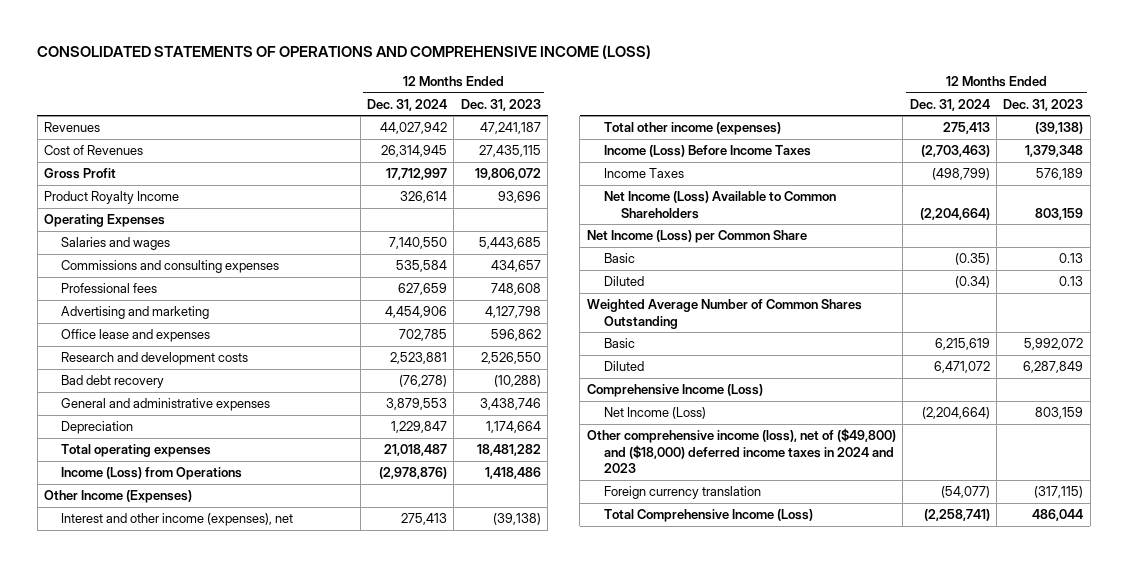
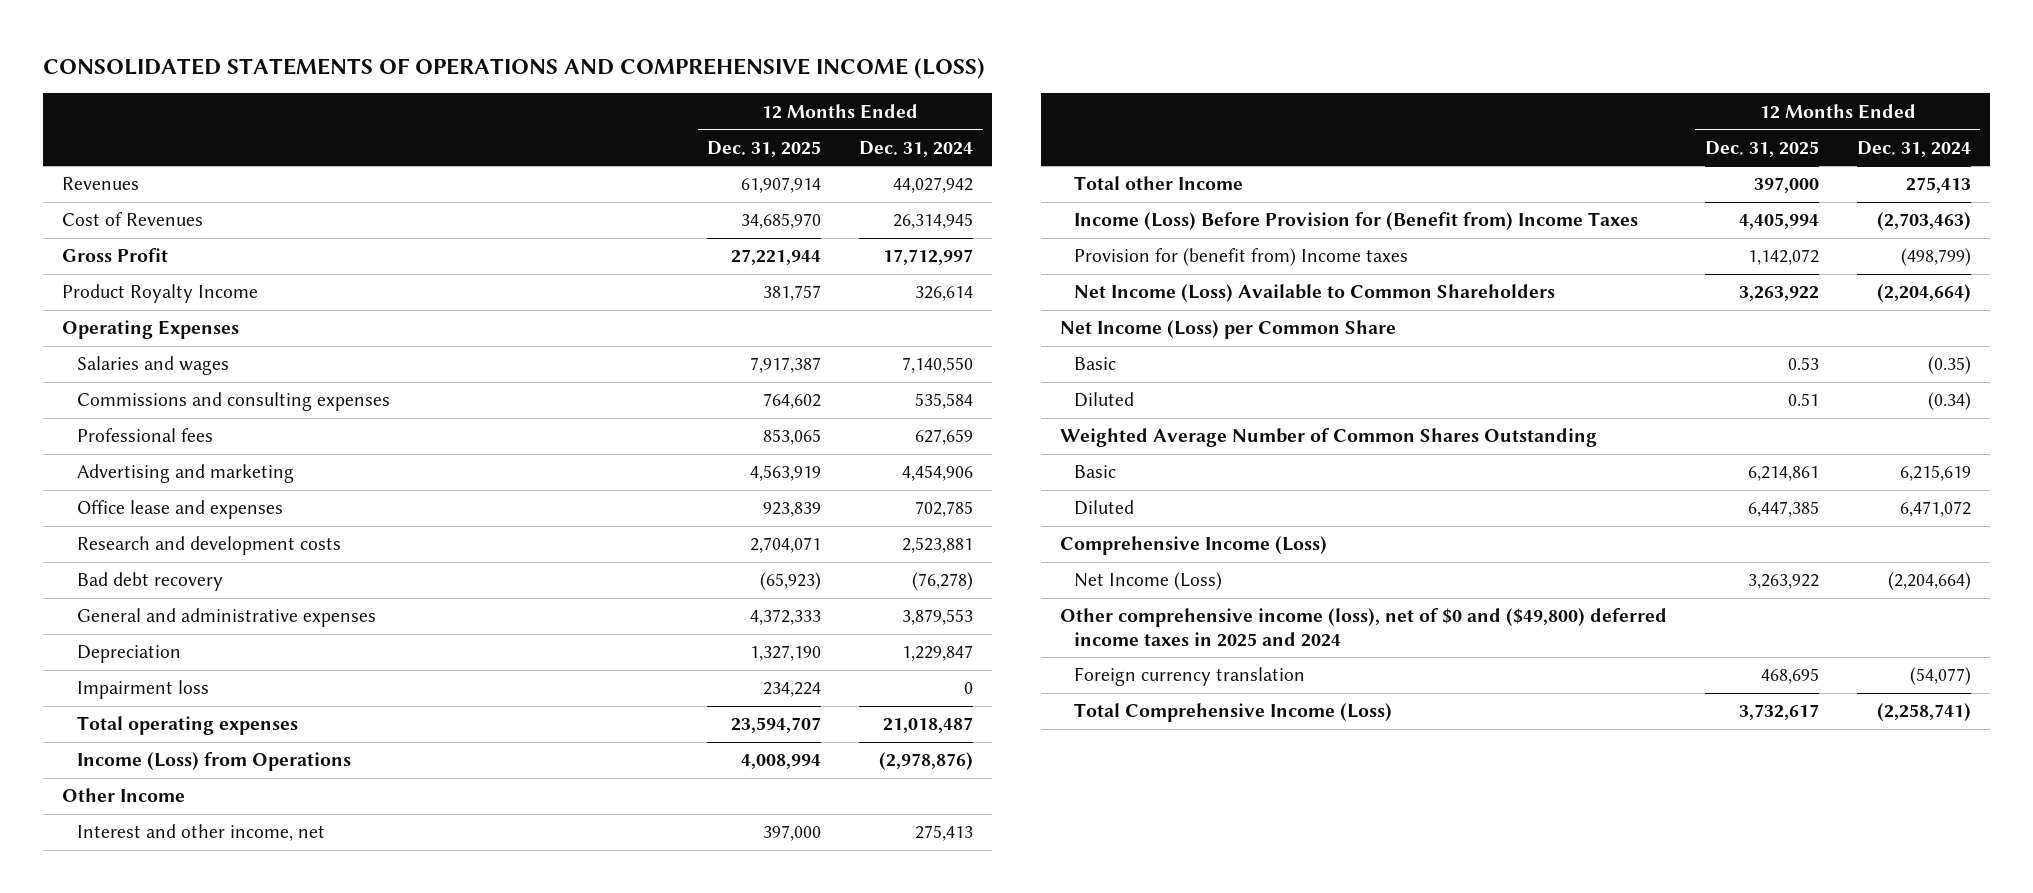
[460,98,541,111] Dec. 31, 2023 -> none
none -> [707,140,822,157] Dec. 31, 2025
none -> [76,680,209,700] Impairment loss
[44,489,193,503] Other Income (Expenses) -> [62,788,186,803] Other Income
[61,512,294,526] Interest and other income (expenses), net -> [76,824,325,842] Interest and other income, net
[603,121,781,135] Total other income (expenses) -> [1074,176,1244,191] Total other Income
[603,144,811,157] Income (Loss) Before Income Taxes -> [1074,212,1639,231] Income (Loss) Before Provision for (Benefit from) Income Taxes
[603,167,684,178] Income Taxes -> [1074,248,1409,267] Provision for (benefit from) Income taxes
[586,427,896,474] Other comprehensive income (loss), net of ($49,800) and ($18,000) deferred income taxes in 2024 and 2023 -> [1060,608,1668,647] Other comprehensive income (loss), net of $0 and ($49,800) deferred income taxes in 2025 and 2024

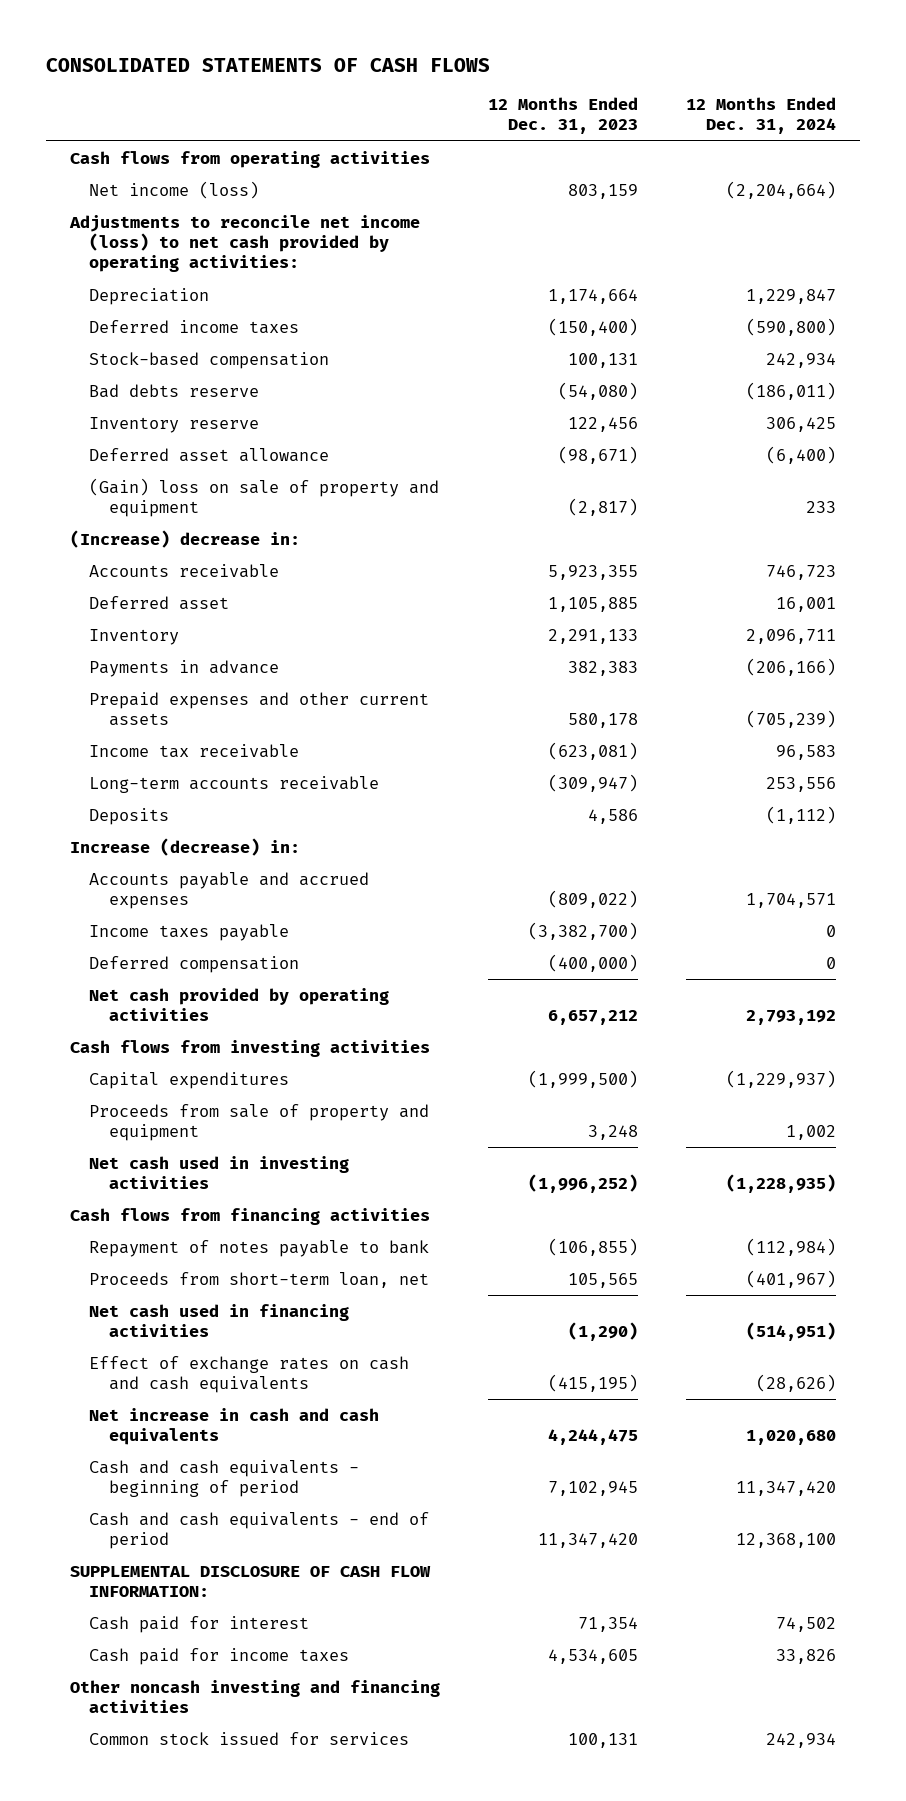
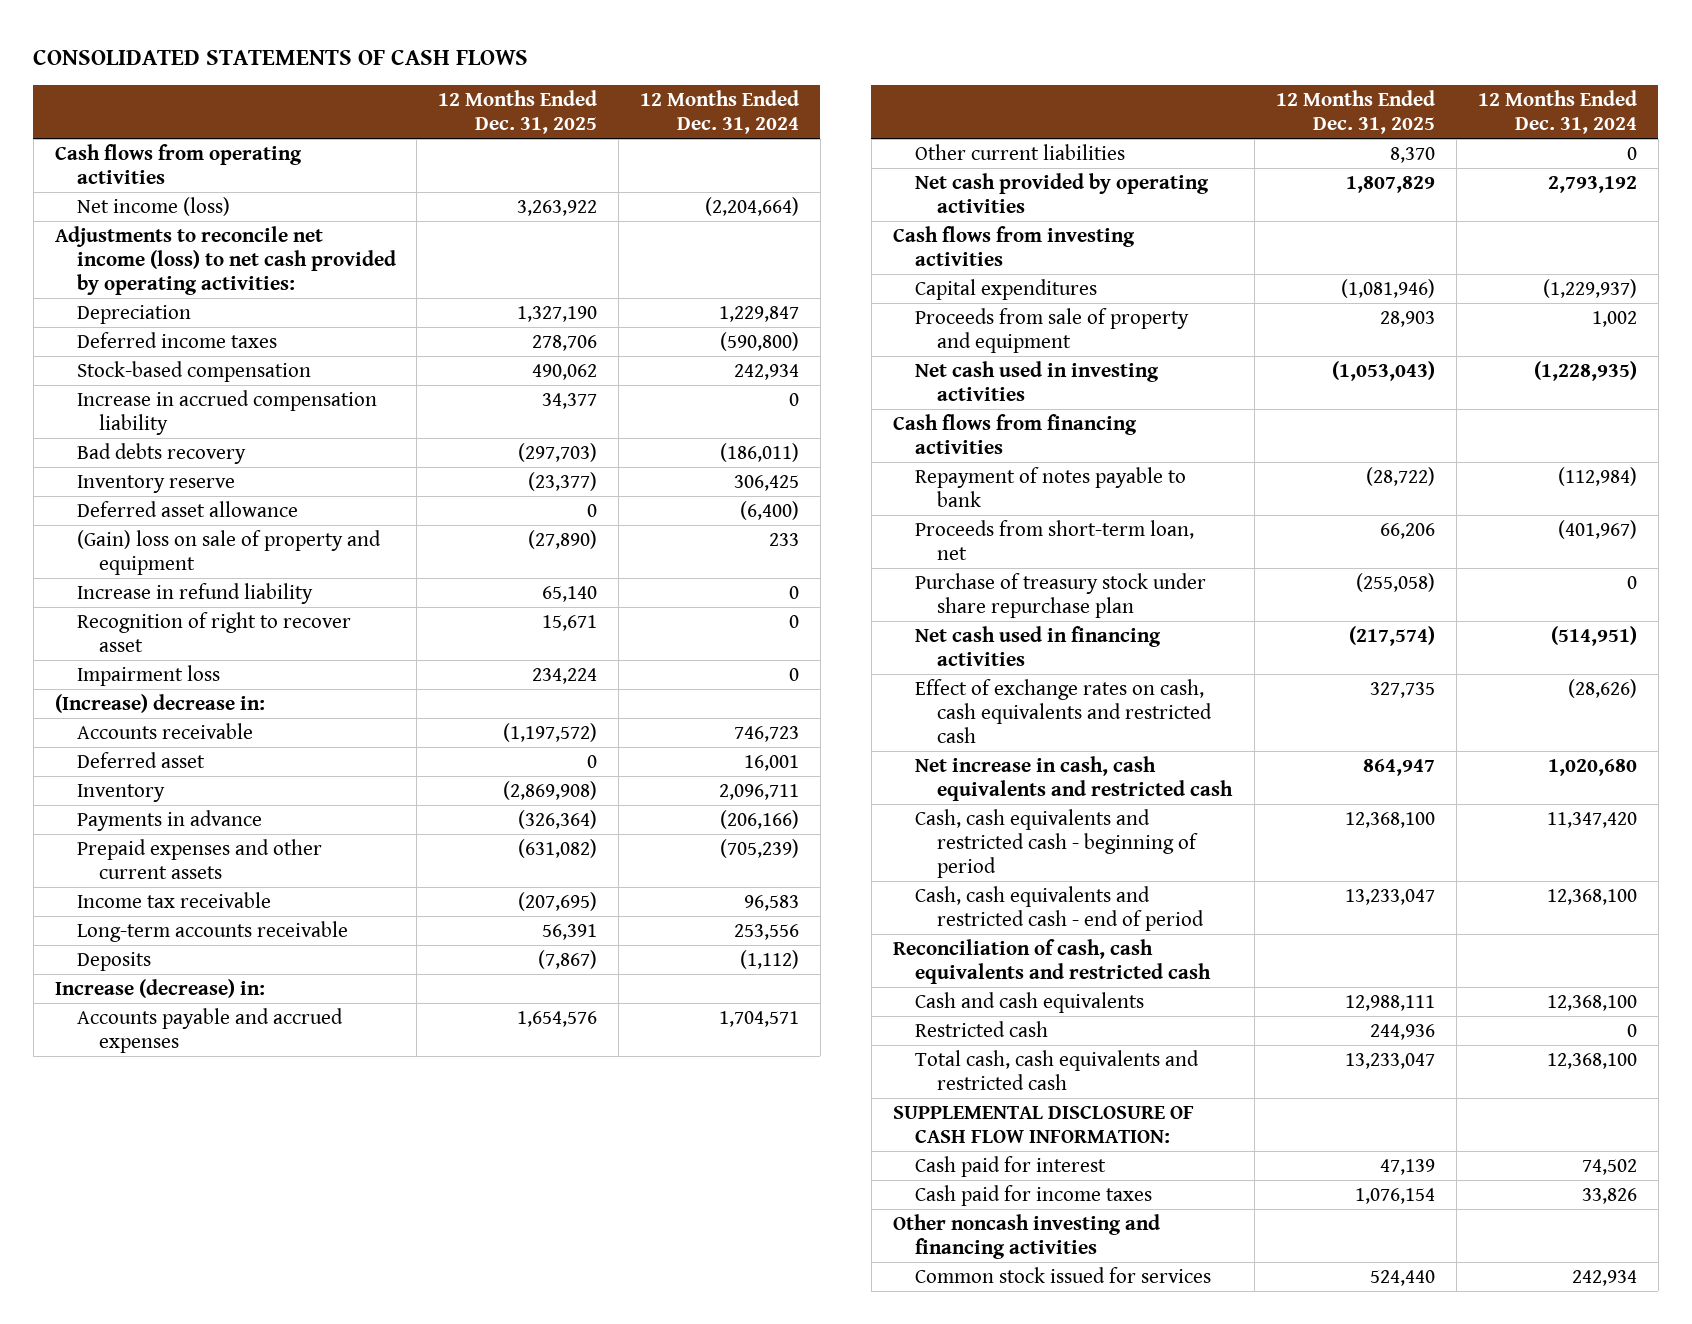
[488,97,639,135] 12 Months Ended Dec. 31, 2023 -> none
none -> [438,90,598,135] 12 Months Ended Dec. 31, 2025
none -> [76,389,377,435] Increase in accrued compensation liability
[89,383,260,398] Bad debts reserve -> [76,442,246,464] Bad debts recovery
none -> [76,582,313,604] Increase in refund liability
none -> [76,611,351,652] Recognition of right to recover asset
none -> [76,664,220,686] Impairment loss
[89,923,290,941] Income taxes payable -> none
[89,955,300,973] Deferred compensation -> none
none -> [914,143,1125,160] Other current liabilities
none -> [914,572,1206,618] Purchase of treasury stock under share repurchase plan
[89,1355,410,1394] Effect of exchange rates on cash and cash equivalents -> [914,678,1212,743] Effect of exchange rates on cash, cash equivalents and restricted cash
[89,1407,380,1446] Net increase in cash and cash equivalents -> [914,755,1233,801] Net increase in cash, cash equivalents and restricted cash
[89,1459,360,1498] Cash and cash equivalents - beginning of period -> [914,808,1198,878] Cash, cash equivalents and restricted cash - beginning of period
[89,1511,430,1550] Cash and cash equivalents - end of period -> [914,885,1204,931] Cash, cash equivalents and restricted cash - end of period
none -> [892,938,1211,984] Reconciliation of cash, cash equivalents and restricted cash
none -> [914,991,1144,1013] Cash and cash equivalents
none -> [914,1020,1048,1037] Restricted cash
none -> [914,1049,1199,1090] Total cash, cash equivalents and restricted cash

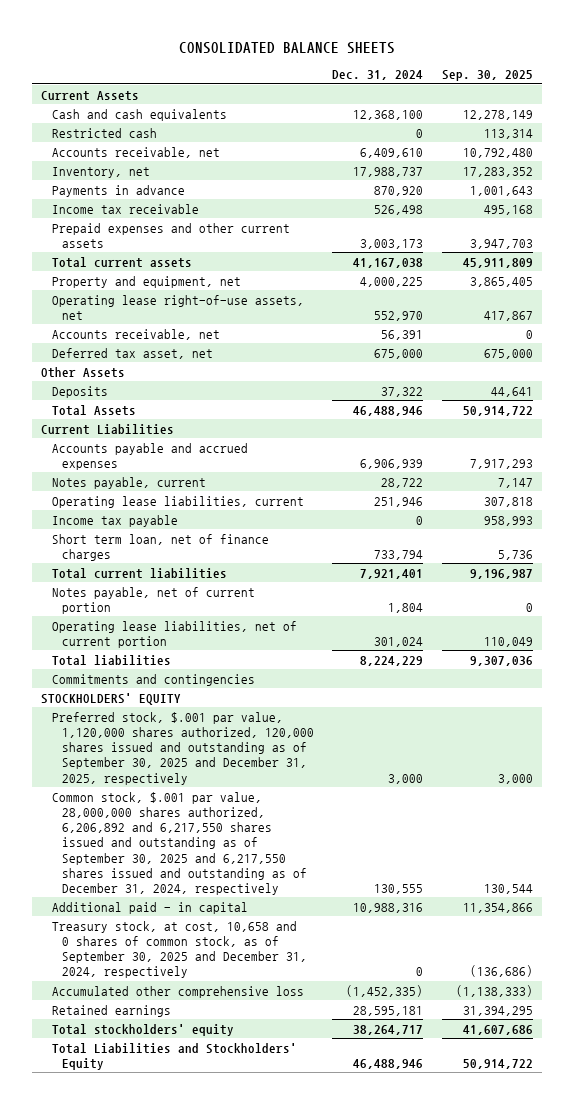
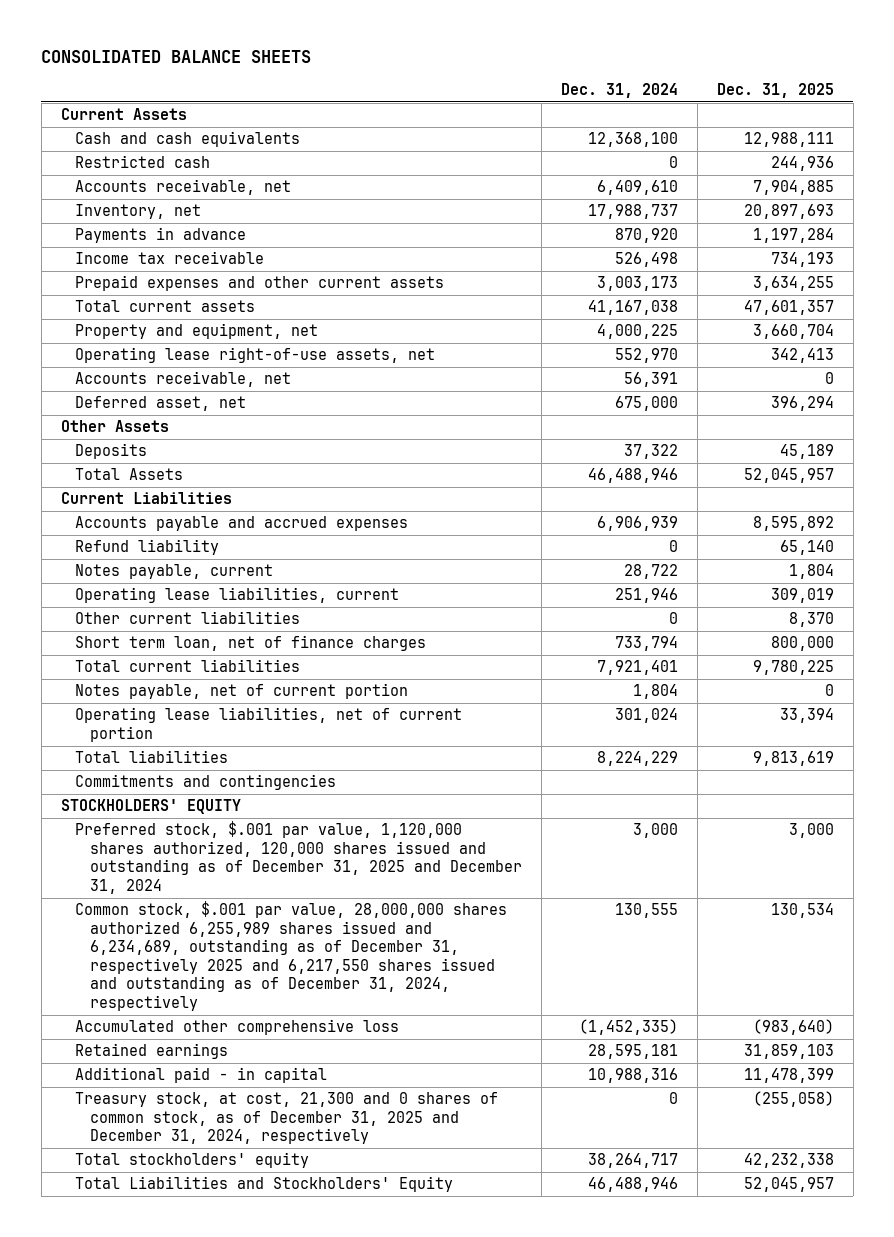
[441,70,533,82] Sep. 30, 2025 -> none
none -> [716,83,834,99] Dec. 31, 2025
[51,347,213,359] Deferred tax asset, net -> [75,396,247,412] Deferred asset, net
none -> [75,539,220,556] Refund liability
[51,514,178,527] Income tax payable -> none
none -> [75,611,301,625] Other current liabilities
[51,920,308,979] Treasury stock, at cost, 10,658 and 0 shares of common stock, as of September 30, 2025 and December 31, 2024, respectively -> none
[51,711,315,785] Preferred stock, $.001 par value, 1,120,000 shares authorized, 120,000 shares issued and outstanding as of September 30, 2025 and December 31, 2025, respectively -> [75,821,523,894] Preferred stock, $.001 par value, 1,120,000 shares authorized, 120,000 shares issued and outstanding as of December 31, 2025 and December 31, 2024
[51,791,308,895] Common stock, $.001 par value, 28,000,000 shares authorized, 6,206,892 and 6,217,550 shares issued and outstanding as of September 30, 2025 and 6,217,550 shares issued and outstanding as of December 31, 2024, respectively -> [75,901,508,1011] Common stock, $.001 par value, 28,000,000 shares authorized 6,255,989 shares issued and 6,234,689, outstanding as of December 31, respectively 2025 and 6,217,550 shares issued and outstanding as of December 31, 2024, respectively
[51,901,248,914] Additional paid - in capital -> [75,1067,328,1084] Additional paid - in capital
none -> [75,1092,499,1145] Treasury stock, at cost, 21,300 and 0 shares of common stock, as of December 31, 2025 and December 31, 2024, respectively

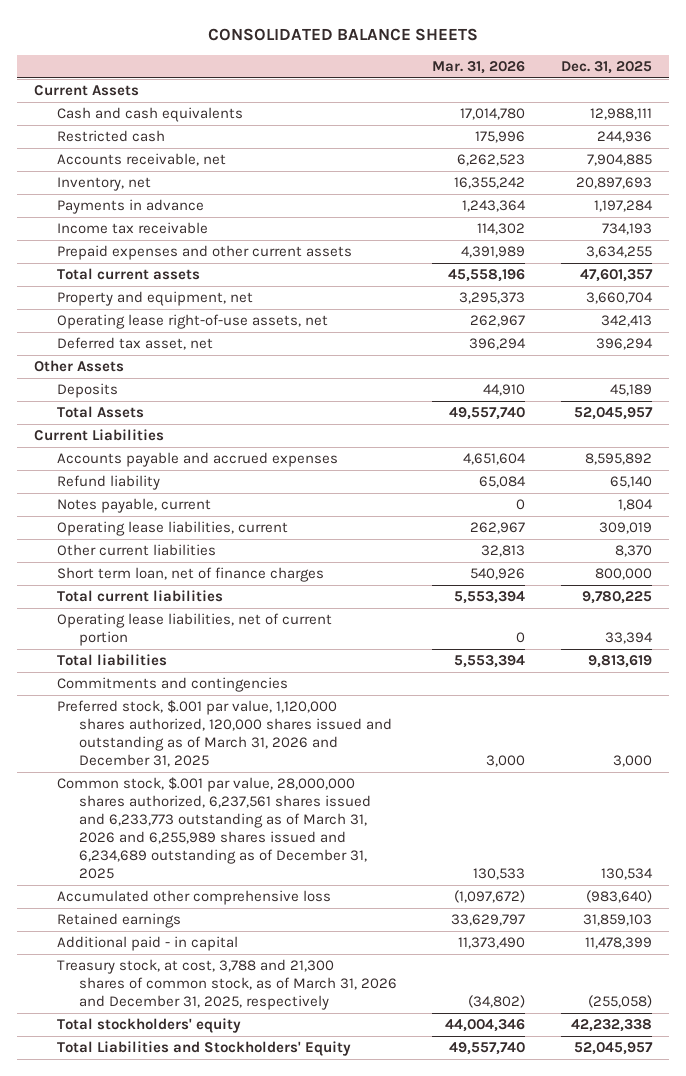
[561,83,679,99] Dec. 31, 2024 -> none
none -> [432,61,526,75] Mar. 31, 2026
[75,371,292,388] Accounts receivable, net -> none
[75,396,247,412] Deferred asset, net -> [56,337,213,351] Deferred tax asset, net
[75,683,409,700] Notes payable, net of current portion -> none
[60,799,241,815] STOCKHOLDERS' EQUITY -> none
[75,821,523,894] Preferred stock, $.001 par value, 1,120,000 shares authorized, 120,000 shares issued and outstanding as of December 31, 2025 and December 31, 2024 -> [56,700,393,768] Preferred stock, $.001 par value, 1,120,000 shares authorized, 120,000 shares issued and outstanding as of March 31, 2026 and December 31, 2025
[75,901,508,1011] Common stock, $.001 par value, 28,000,000 shares authorized 6,255,989 shares issued and 6,234,689, outstanding as of December 31, respectively 2025 and 6,217,550 shares issued and outstanding as of December 31, 2024, respectively -> [56,777,372,880] Common stock, $.001 par value, 28,000,000 shares authorized, 6,237,561 shares issued and 6,233,773 outstanding as of March 31, 2026 and 6,255,989 shares issued and 6,234,689 outstanding as of December 31, 2025
[75,1092,499,1145] Treasury stock, at cost, 21,300 and 0 shares of common stock, as of December 31, 2025 and December 31, 2024, respectively -> [56,959,398,1011] Treasury stock, at cost, 3,788 and 21,300 shares of common stock, as of March 31, 2026 and December 31, 2025, respectively

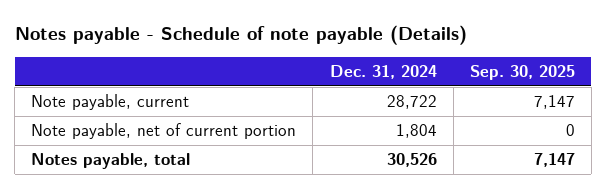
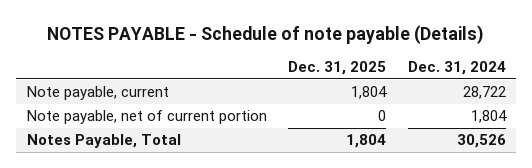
[14,25,467,46] Notes payable - Schedule of note payable (Details) -> [47,24,485,44] NOTES PAYABLE - Schedule of note payable (Details)
[469,65,575,81] Sep. 30, 2025 -> none
none -> [288,61,387,76] Dec. 31, 2025
[31,153,191,170] Notes payable, total -> [26,134,181,149] Notes Payable, Total

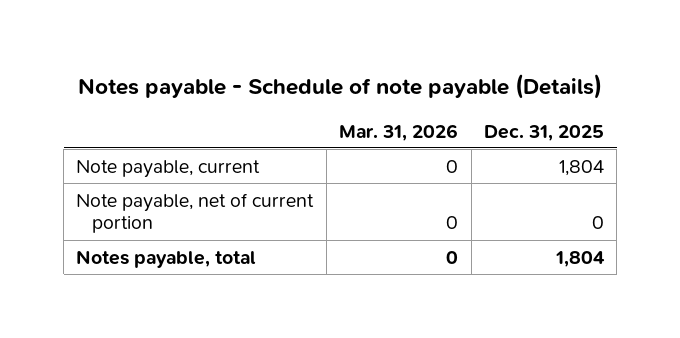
[47,24,485,44] NOTES PAYABLE - Schedule of note payable (Details) -> [78,74,603,100] Notes payable - Schedule of note payable (Details)
[407,61,506,76] Dec. 31, 2024 -> none
none -> [339,123,459,141] Mar. 31, 2026
[26,134,181,149] Notes Payable, Total -> [76,249,257,268] Notes payable, total

